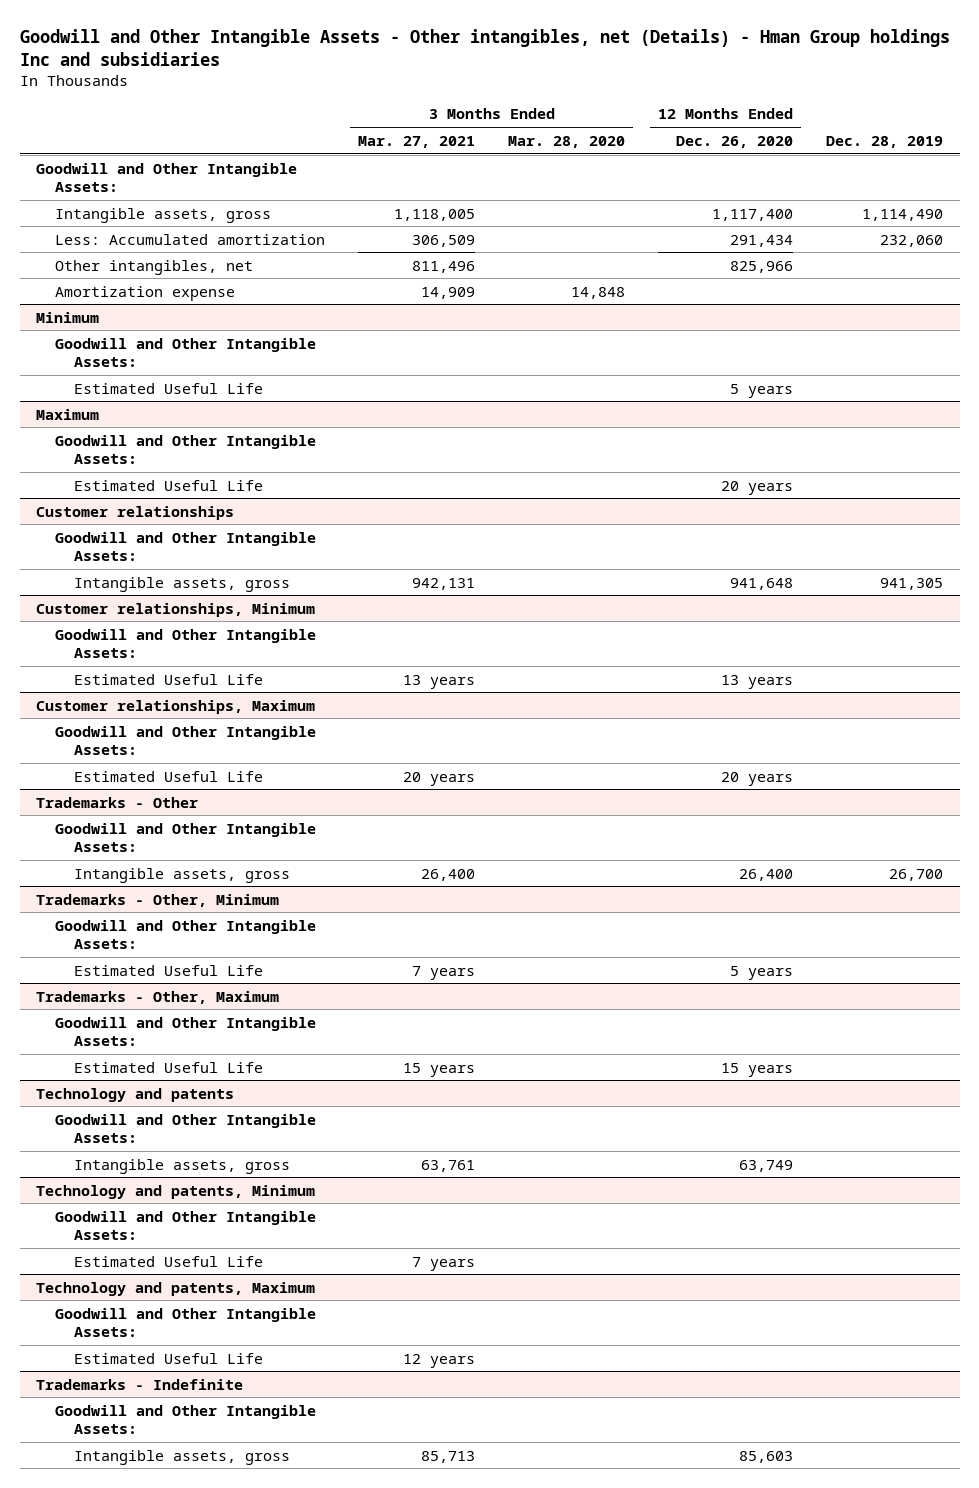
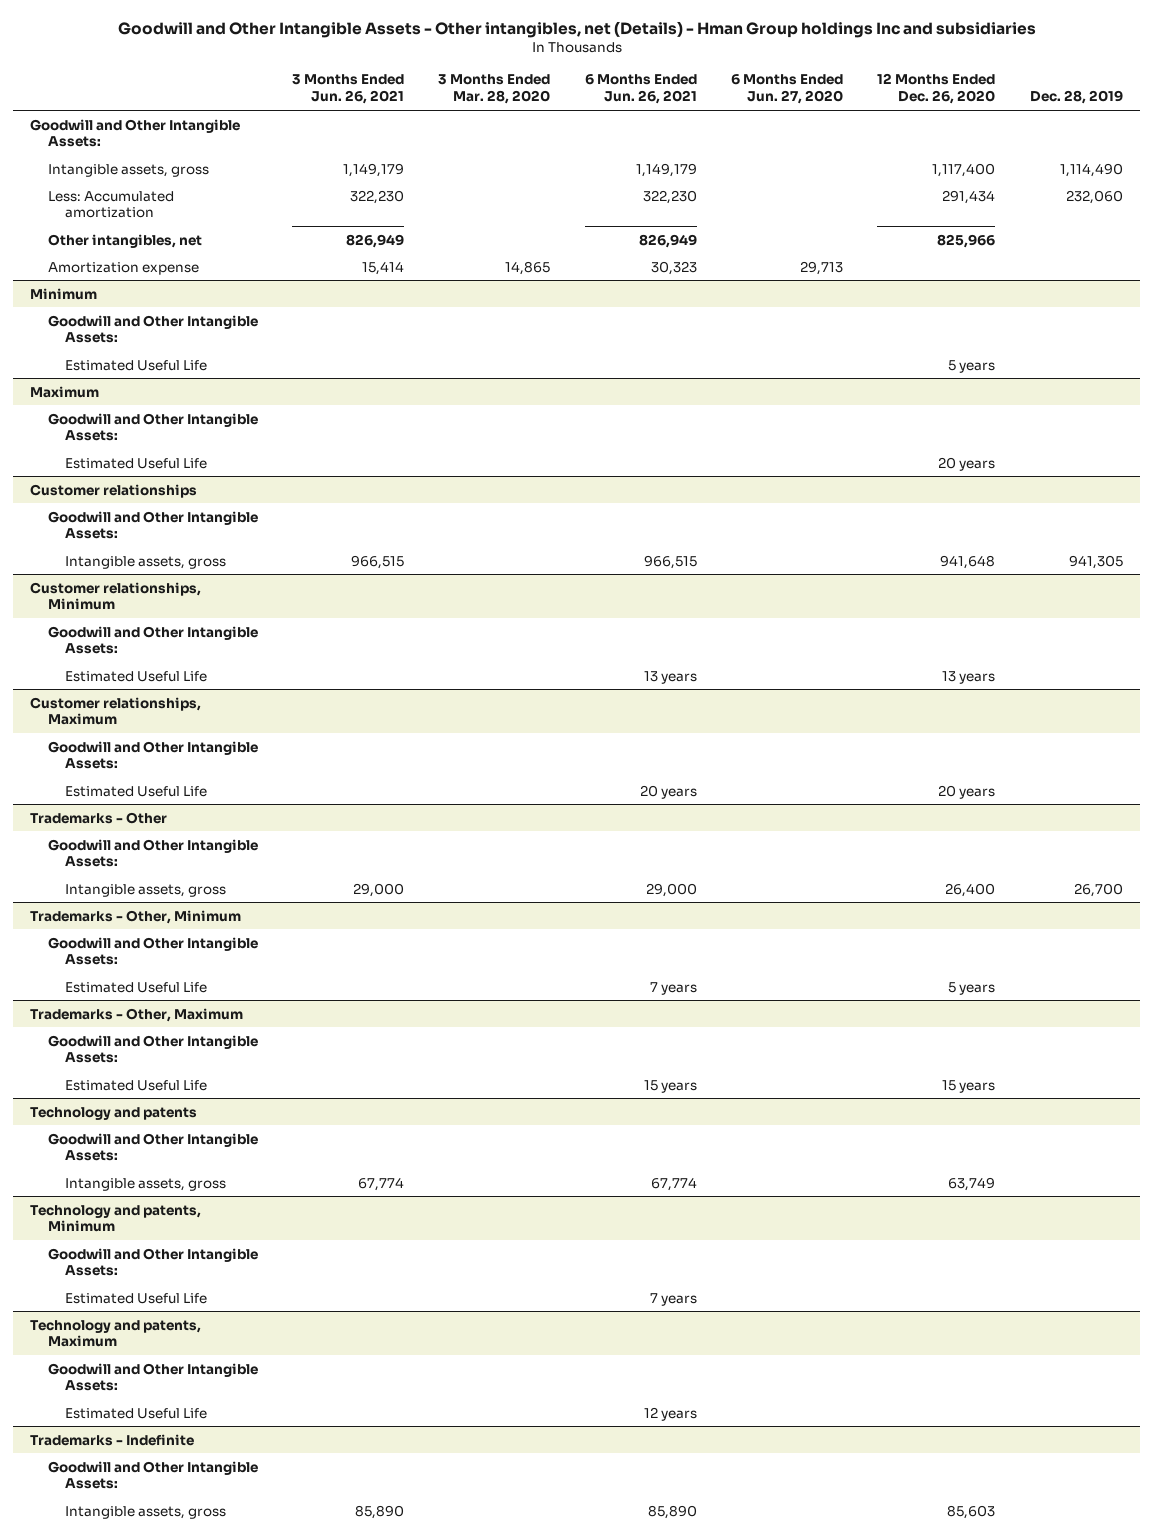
[358,135,476,148] Mar. 27, 2021 -> none
none -> [292,74,405,105] 3 Months Ended Jun. 26, 2021
none -> [584,74,697,105] 6 Months Ended Jun. 26, 2021
none -> [731,74,844,105] 6 Months Ended Jun. 27, 2020
[571,286,626,299] 14,848 -> [505,260,551,275] 14,865

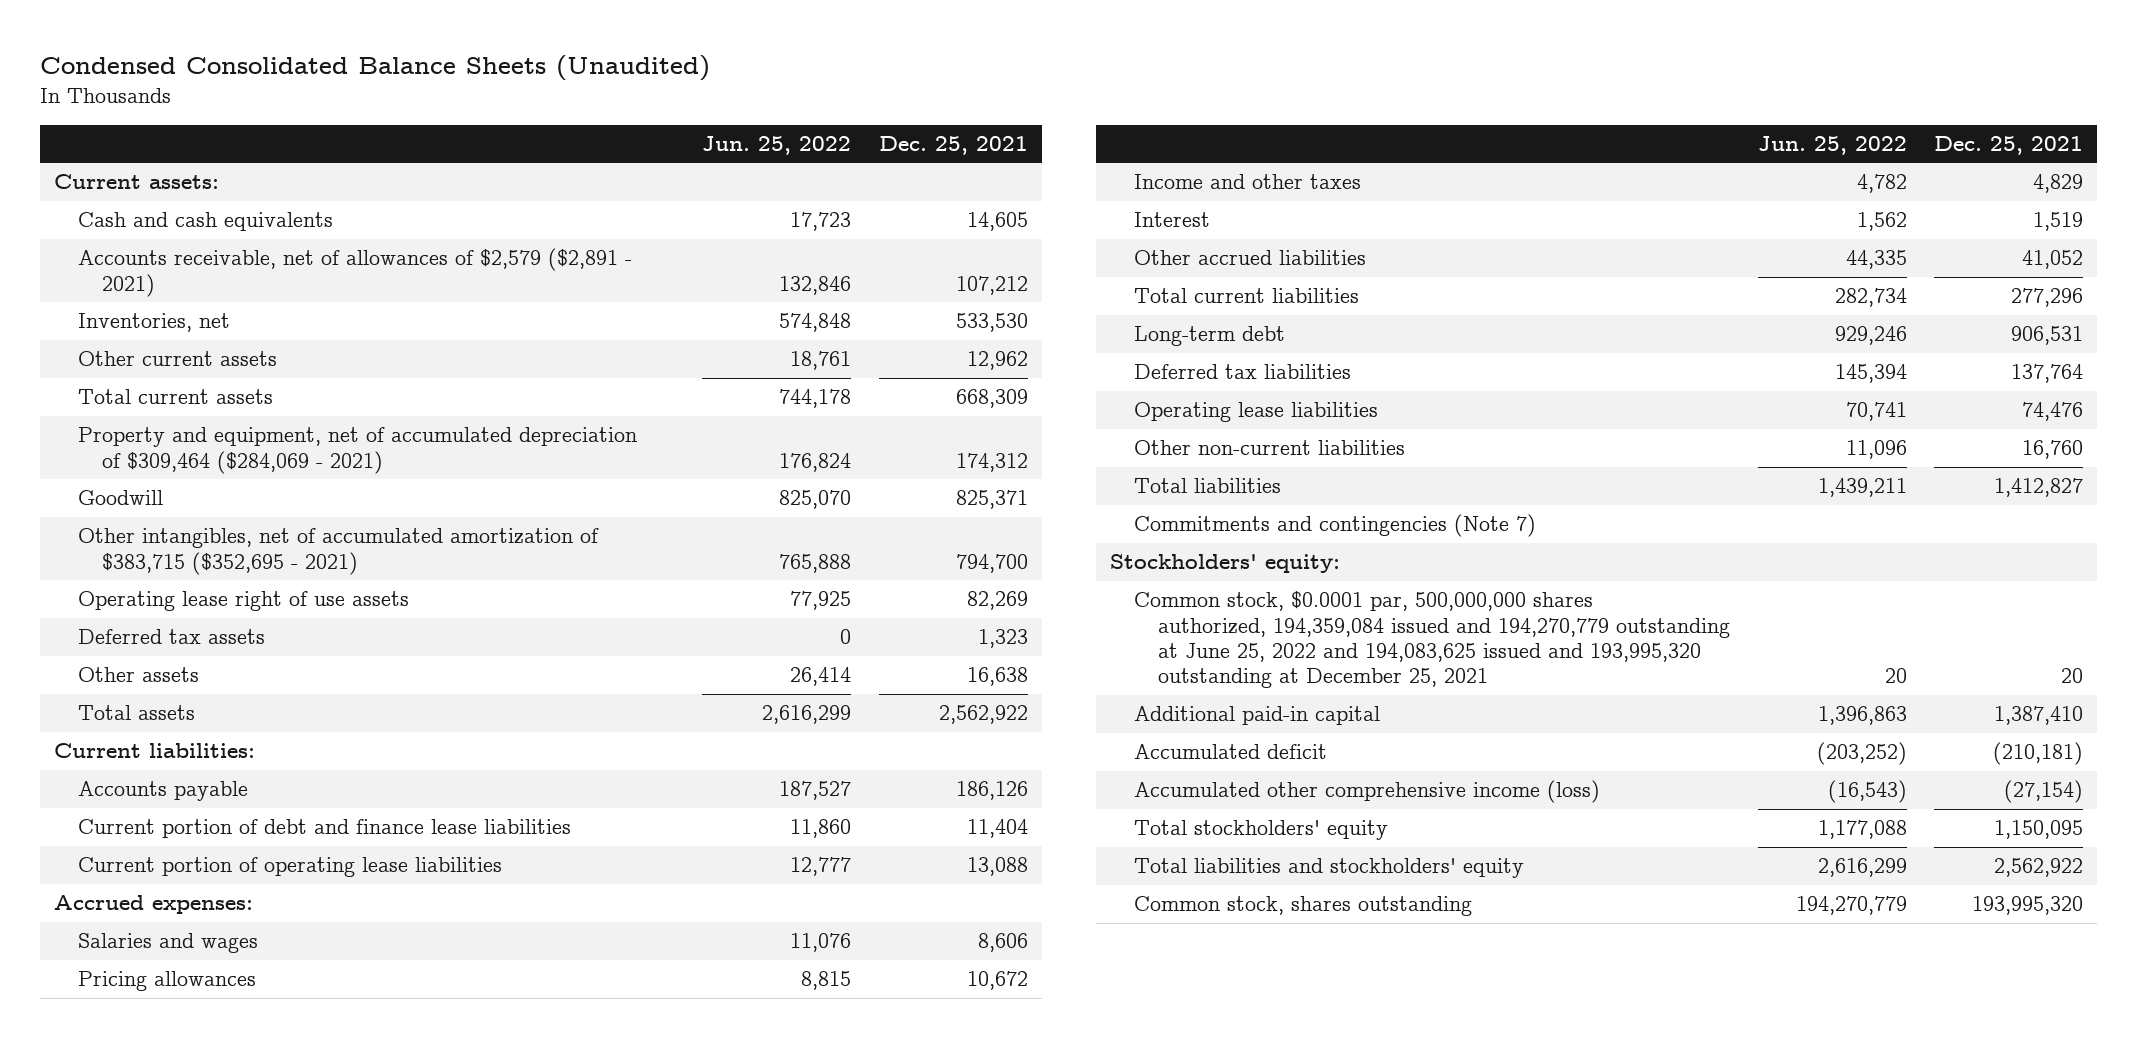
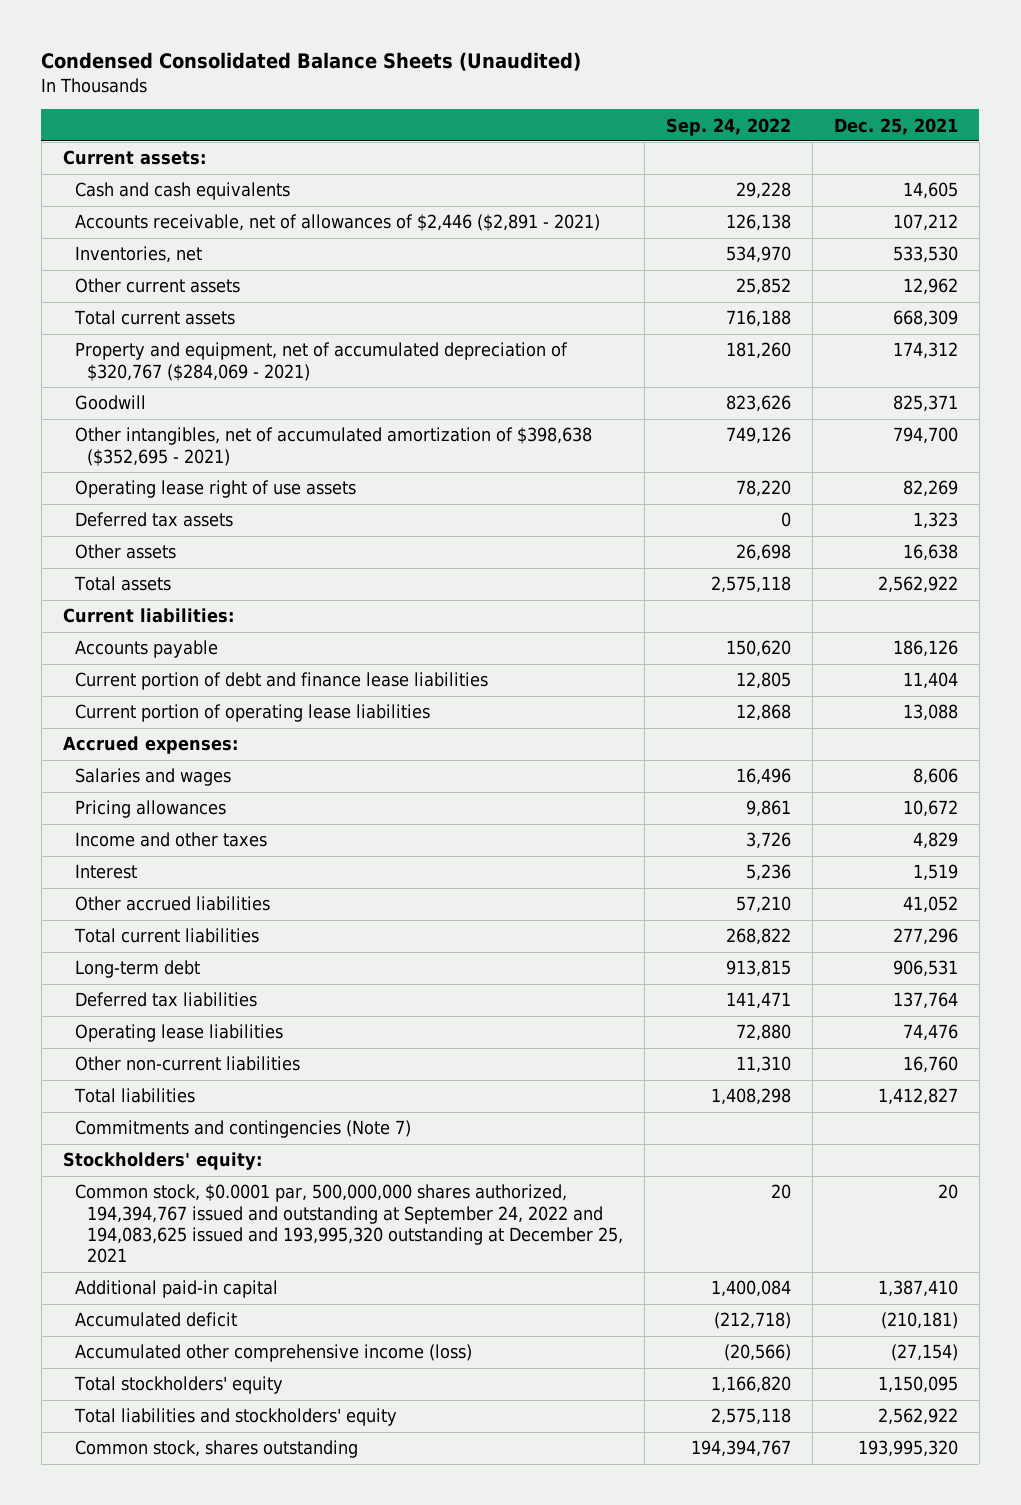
[702,135,852,155] Jun. 25, 2022 -> none
none -> [666,117,792,136] Sep. 24, 2022
[78,248,633,297] Accounts receivable, net of allowances of $2,579 ($2,891 - 2021) -> [75,214,601,232] Accounts receivable, net of allowances of $2,446 ($2,891 - 2021)
[78,427,638,474] Property and equipment, net of accumulated depreciation of $309,464 ($284,069 - 2021) -> [75,342,569,381] Property and equipment, net of accumulated depreciation of $320,767 ($284,069 - 2021)
[78,528,600,575] Other intangibles, net of accumulated amortization of $383,715 ($352,695 - 2021) -> [75,427,593,466] Other intangibles, net of accumulated amortization of $398,638 ($352,695 - 2021)
[1133,591,1730,689] Common stock, $0.0001 par, 500,000,000 shares authorized, 194,359,084 issued and 194,270,779 outstanding at June 25, 2022 and 194,083,625 issued and 193,995,320 outstanding at December 25, 2021 -> [75,1184,624,1264] Common stock, $0.0001 par, 500,000,000 shares authorized, 194,394,767 issued and outstanding at September 24, 2022 and 194,083,625 issued and 193,995,320 outstanding at December 25, 2021

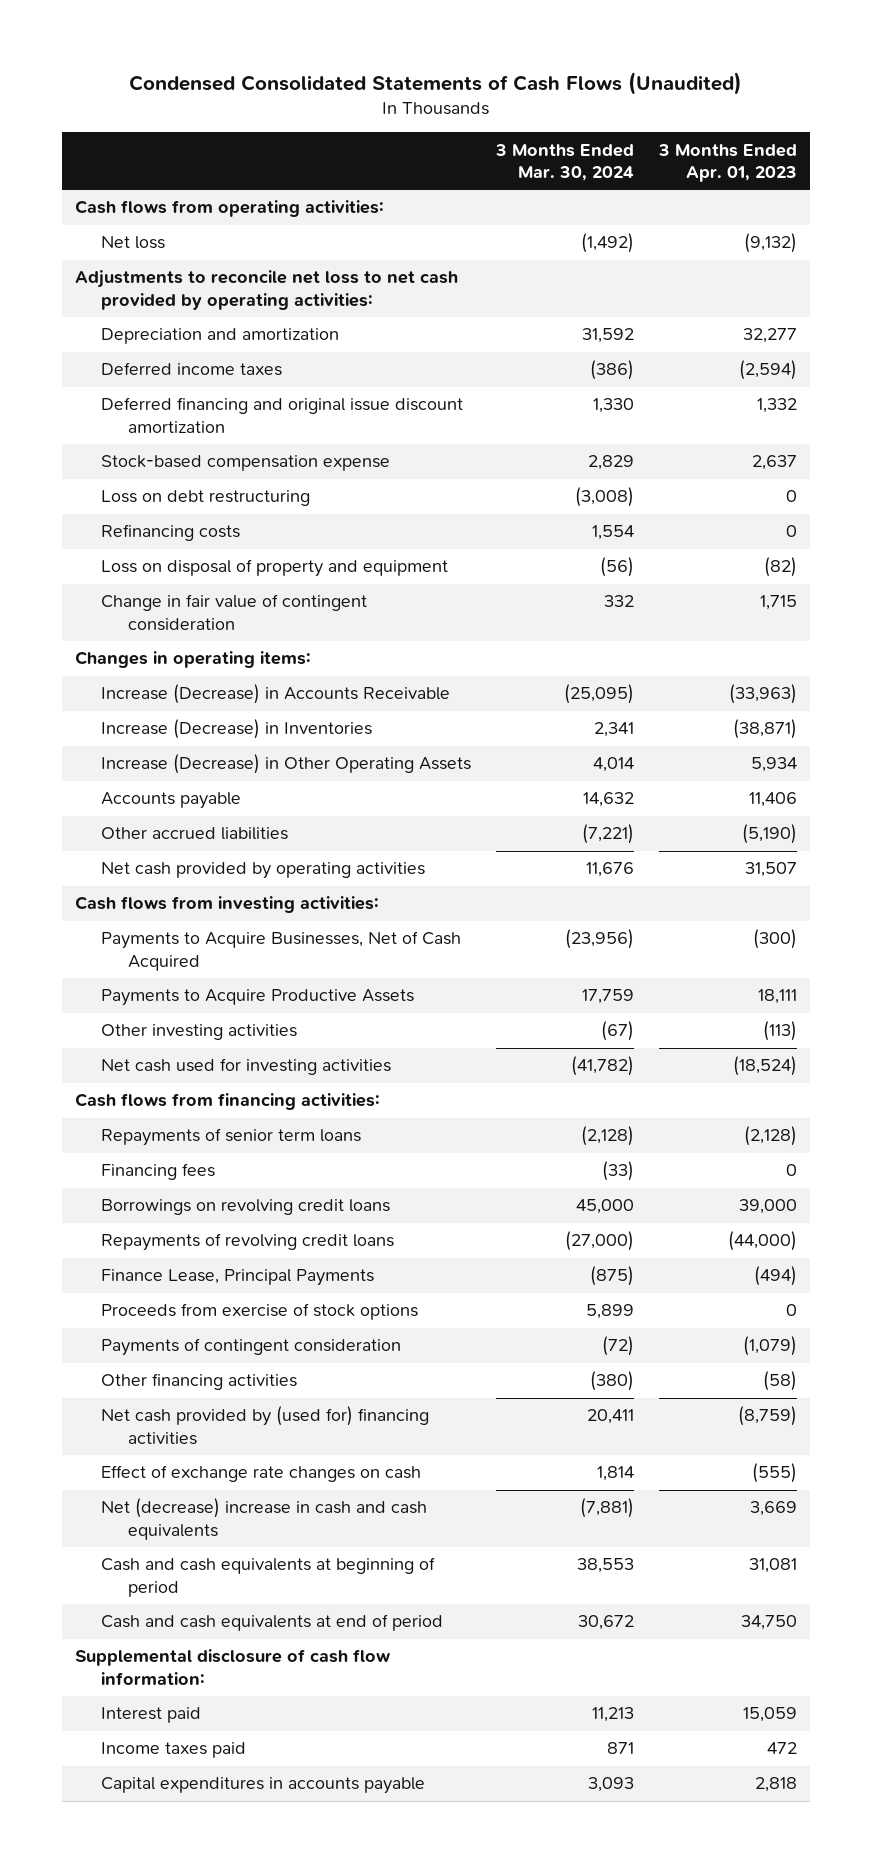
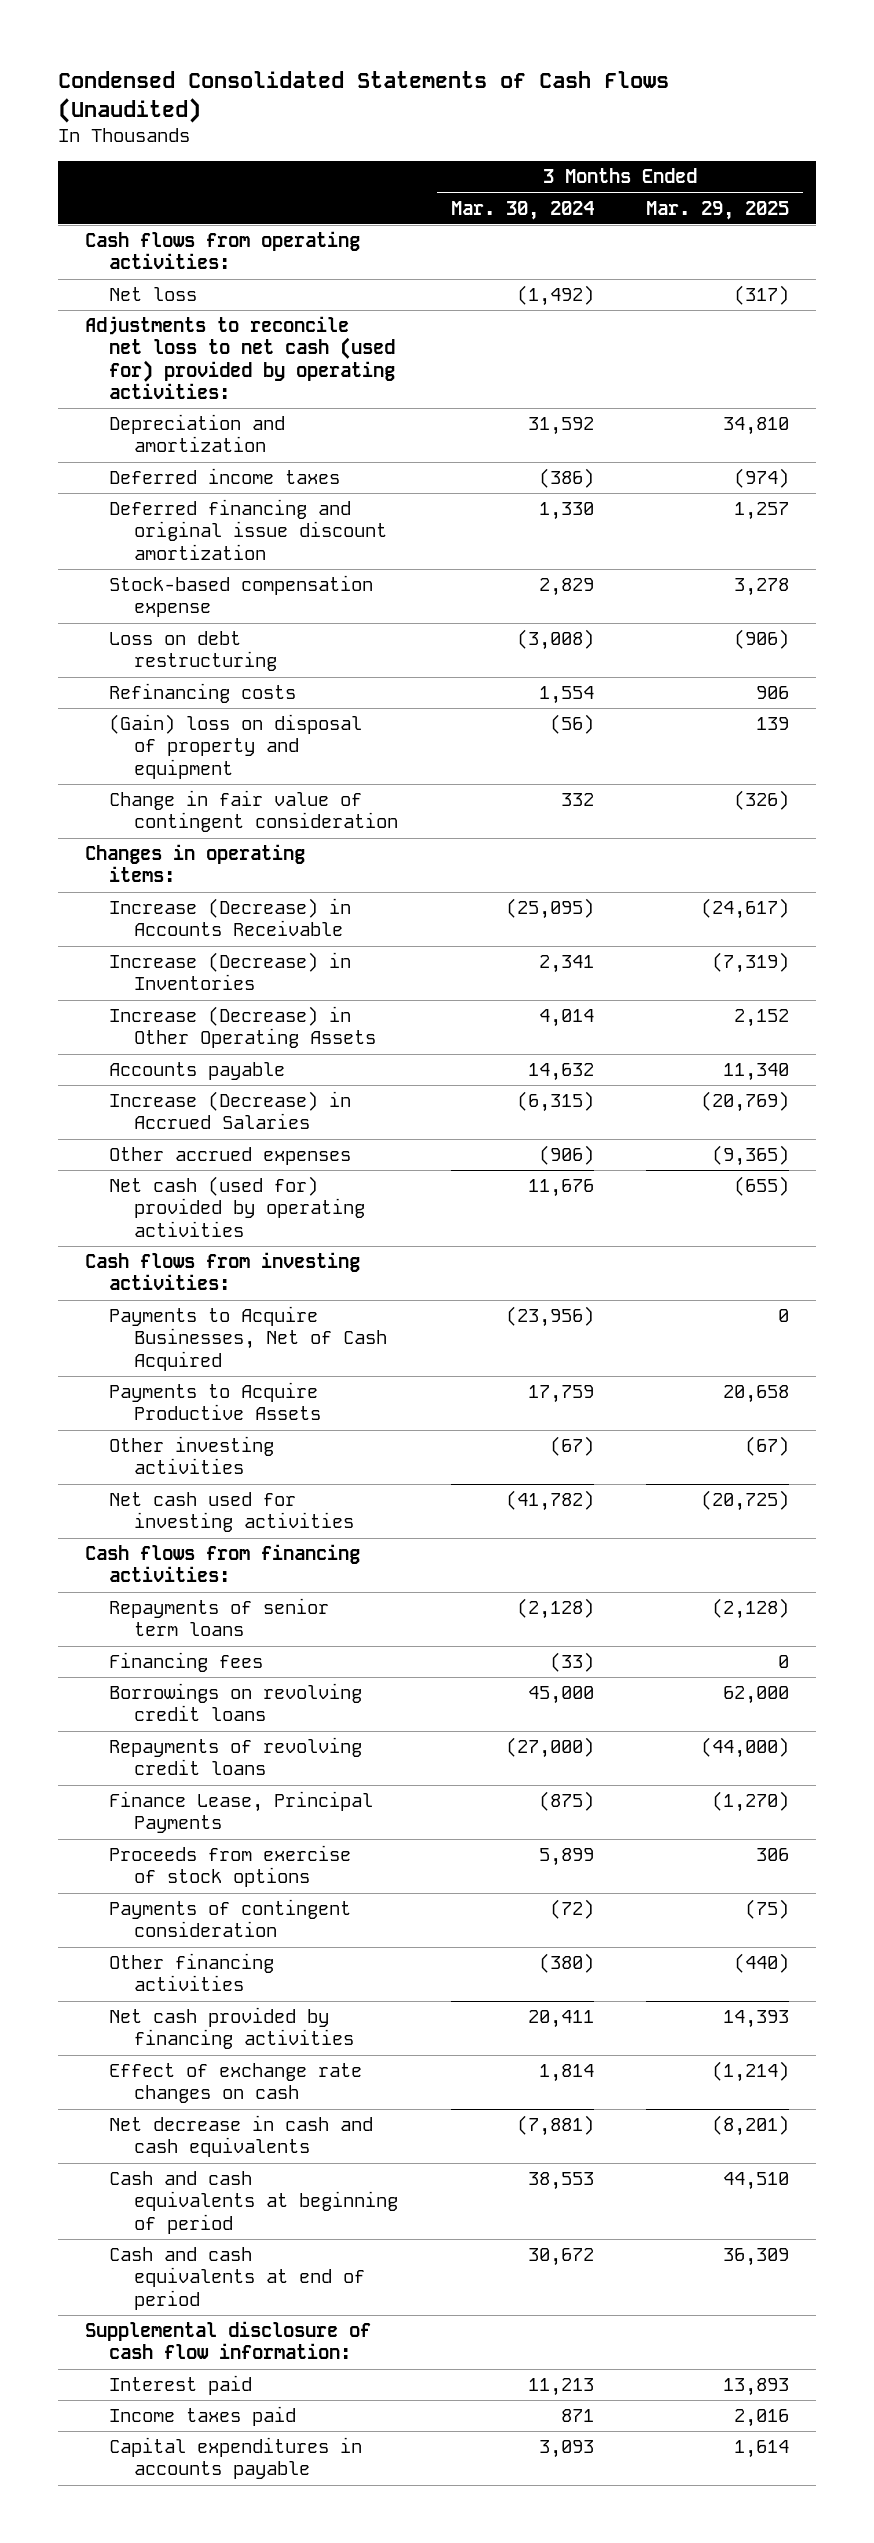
[658,143,798,183] 3 Months Ended Apr. 01, 2023 -> none
none -> [646,200,790,220] Mar. 29, 2025
[74,270,458,310] Adjustments to reconcile net loss to net cash provided by operating activities: -> [84,316,396,399] Adjustments to reconcile net loss to net cash (used for) provided by operating activities:
[101,559,449,578] Loss on disposal of property and equipment -> [109,714,363,779] (Gain) loss on disposal of property and equipment
none -> [109,1091,352,1130] Increase (Decrease) in Accrued Salaries
[101,827,289,841] Other accrued liabilities -> [109,1147,352,1166] Other accrued expenses
[582,824,635,845] (7,221) -> [538,1145,594,1166] (906)
[101,862,426,880] Net cash provided by operating activities -> [109,1176,365,1237] Net cash (used for) provided by operating activities
[101,1406,430,1445] Net cash provided by (used for) financing activities -> [109,2007,354,2050] Net cash provided by financing activities
[101,1498,428,1540] Net (decrease) increase in cash and cash equivalents -> [109,2115,374,2158] Net decrease in cash and cash equivalents

